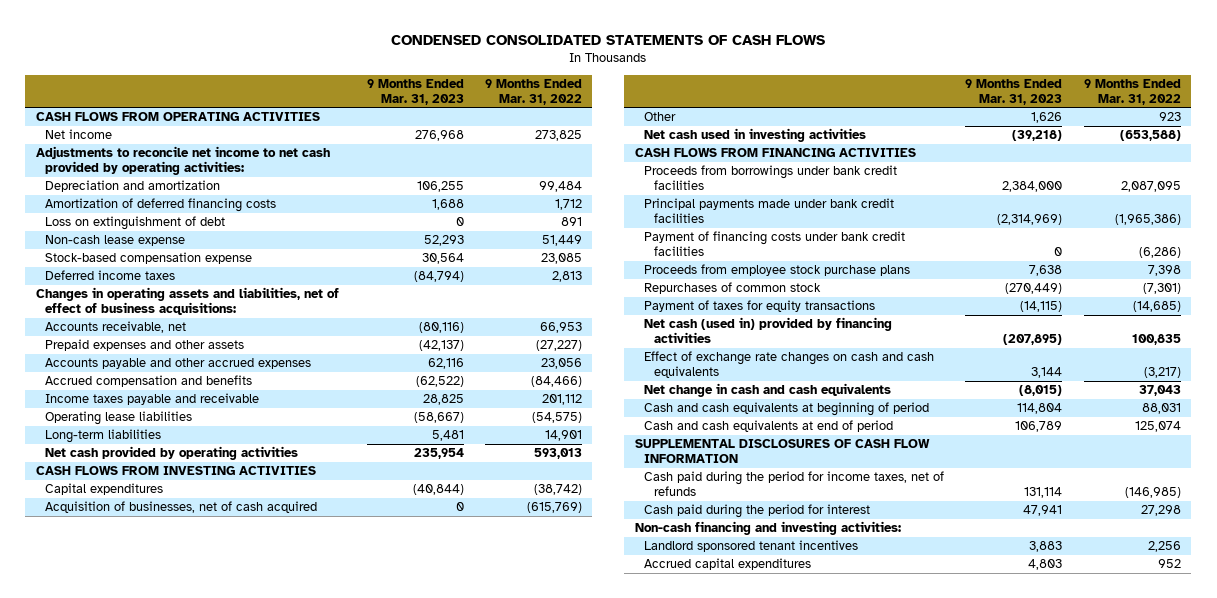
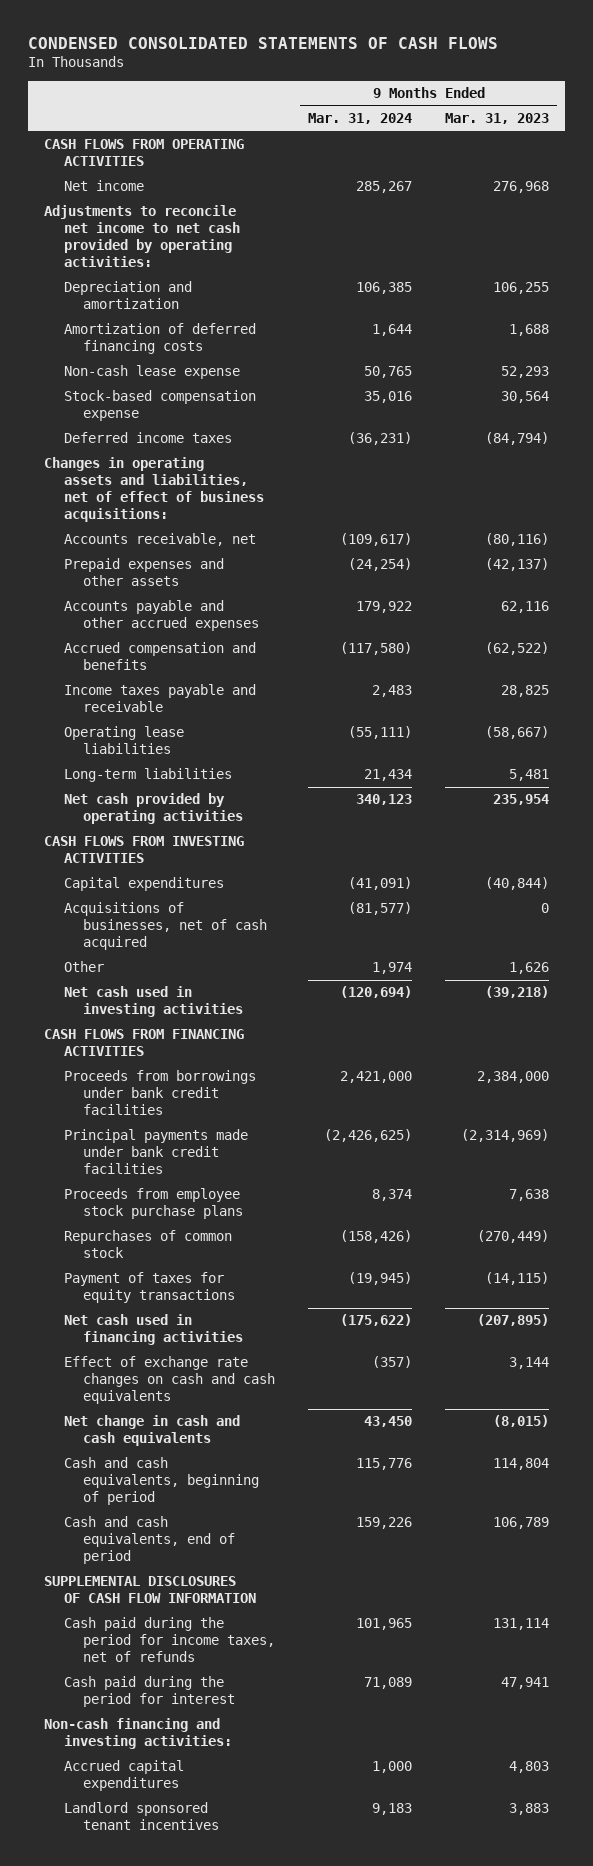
[484,78,582,105] 9 Months Ended Mar. 31, 2022 -> none
none -> [308,113,413,125] Mar. 31, 2024
[45,216,226,231] Loss on extinguishment of debt -> none
[45,501,318,514] Acquisition of businesses, net of cash acquired -> [63,902,268,951] Acquisitions of businesses, net of cash acquired
[644,231,906,257] Payment of financing costs under bank credit facilities -> none
[644,317,893,344] Net cash (used in) provided by financing activities -> [63,1314,244,1346] Net cash used in financing activities
[644,402,930,417] Cash and cash equivalents at beginning of period -> [63,1457,260,1506] Cash and cash equivalents, beginning of period
[644,420,894,433] Cash and cash equivalents at end of period -> [63,1516,236,1565] Cash and cash equivalents, end of period
[644,540,859,553] Landlord sponsored tenant incentives -> [63,1802,220,1831] Landlord sponsored tenant incentives

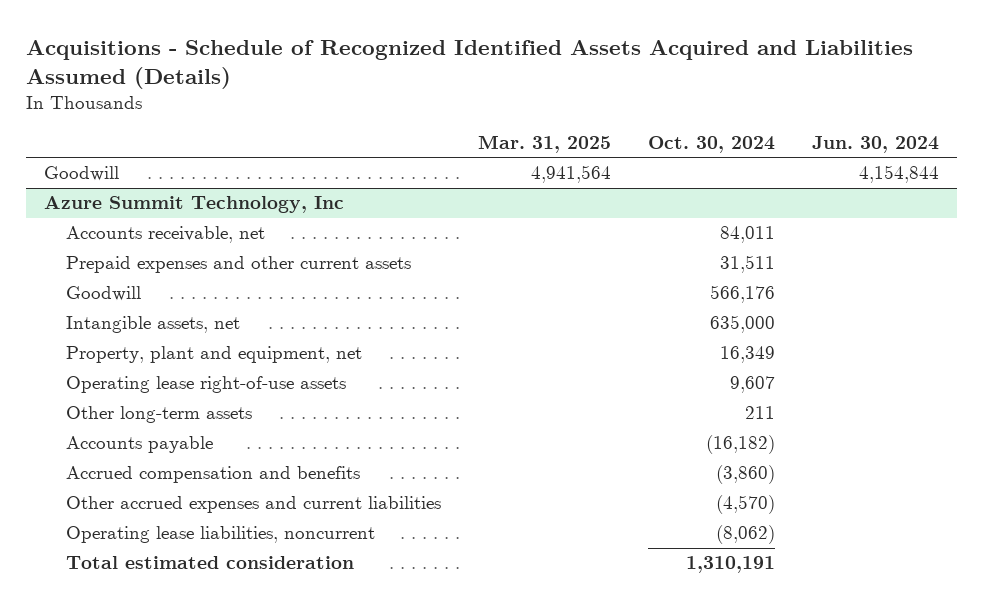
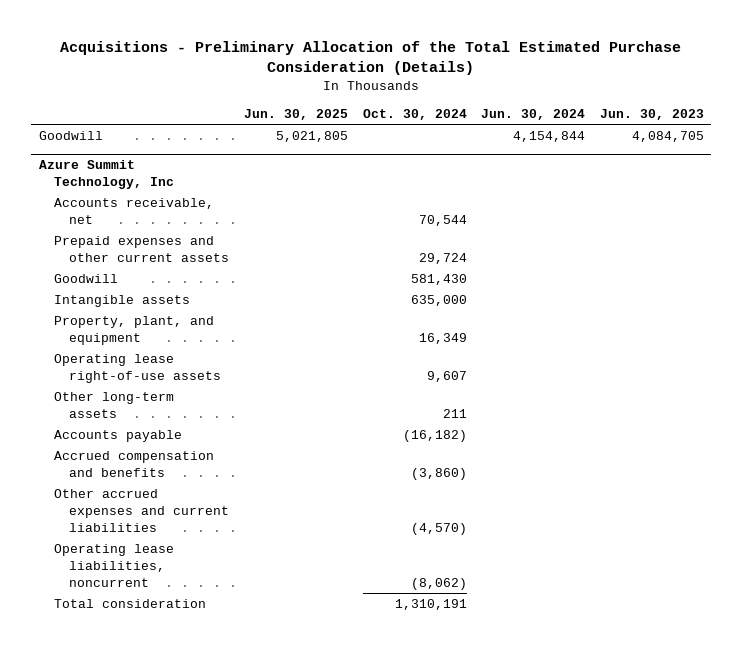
[25,39,913,89] Acquisitions - Schedule of Recognized Identified Assets Acquired and Liabilities Assumed (Details) -> [60,40,682,76] Acquisitions - Preliminary Allocation of the Total Estimated Purchase Consideration (Details)
[478,134,612,153] Mar. 31, 2025 -> none
none -> [243,109,348,121] Jun. 30, 2025
none -> [599,109,704,121] Jun. 30, 2023
[719,226,775,244] 84,011 -> [418,214,467,226] 70,544
[719,255,775,274] 31,511 -> [418,252,467,264] 29,724
[709,285,775,304] 566,176 -> [410,273,467,285] 581,430
[66,316,241,334] Intangible assets, net -> [53,294,190,307] Intangible assets
[66,346,363,364] Property, plant and equipment, net -> [53,315,214,345] Property, plant, and equipment
[66,556,355,570] Total estimated consideration -> [53,598,206,608] Total consideration

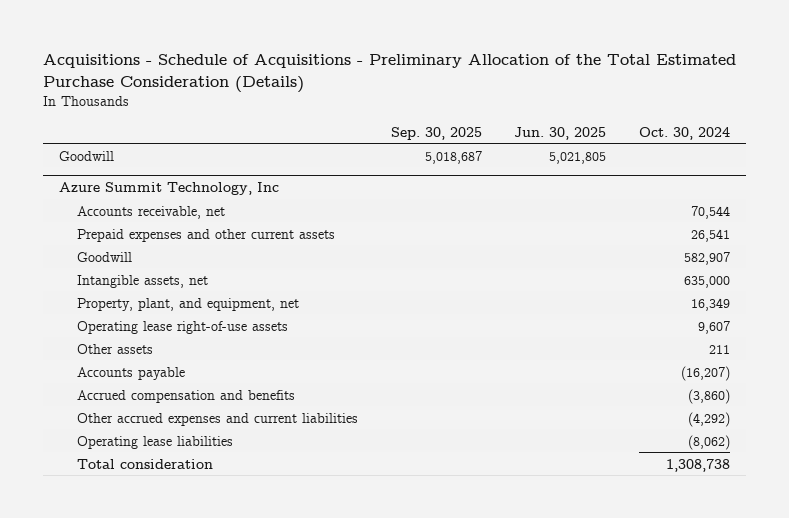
[60,40,682,76] Acquisitions - Preliminary Allocation of the Total Estimated Purchase Consideration (Details) -> [43,54,737,93] Acquisitions - Schedule of Acquisitions - Preliminary Allocation of the Total Estimated Purchase Consideration (Details)
[481,109,586,121] Jun. 30, 2024 -> none
[599,109,704,121] Jun. 30, 2023 -> none
none -> [390,126,482,140] Sep. 30, 2025
[418,252,467,264] 29,724 -> [690,228,730,242] 26,541
[410,273,467,285] 581,430 -> [683,251,730,265] 582,907
[53,294,190,307] Intangible assets -> [77,274,209,288] Intangible assets, net
[53,315,214,345] Property, plant, and equipment -> [77,297,300,311] Property, plant, and equipment, net
[53,391,174,418] Other long-term assets -> [77,343,154,354] Other assets
[402,429,467,442] (16,182) -> [680,365,730,381] (16,207)
[410,522,467,535] (4,570) -> [687,411,730,427] (4,292)
[53,543,174,587] Operating lease liabilities, noncurrent -> [77,435,234,449] Operating lease liabilities
[394,598,467,610] 1,310,191 -> [665,458,730,472] 1,308,738

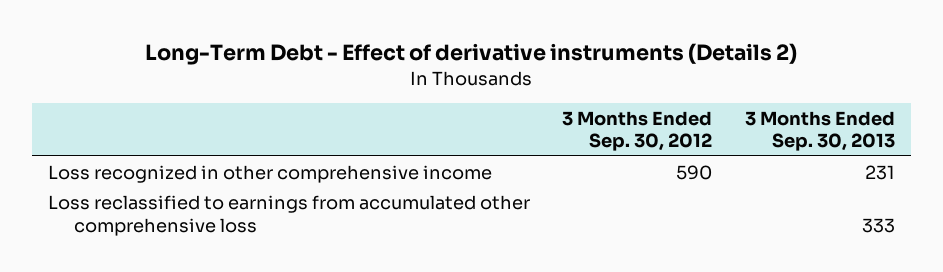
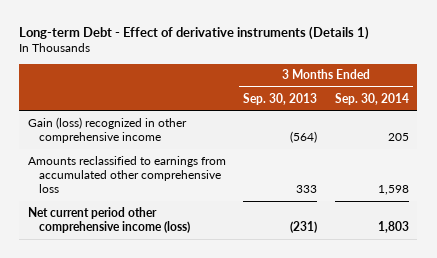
[145,43,798,66] Long-Term Debt - Effect of derivative instruments (Details 2) -> [19,26,370,41] Long-term Debt - Effect of derivative instruments (Details 1)
[562,110,713,152] 3 Months Ended Sep. 30, 2012 -> none
none -> [334,92,409,105] Sep. 30, 2014
[48,164,493,183] Loss recognized in other comprehensive income -> [28,116,188,144] Gain (loss) recognized in other comprehensive income
[864,164,895,180] 231 -> [290,131,318,144] (564)
[48,194,531,236] Loss reclassified to earnings from accumulated other comprehensive loss -> [28,155,227,194] Amounts reclassified to earnings from accumulated other comprehensive loss
none -> [28,206,190,234] Net current period other comprehensive income (loss)

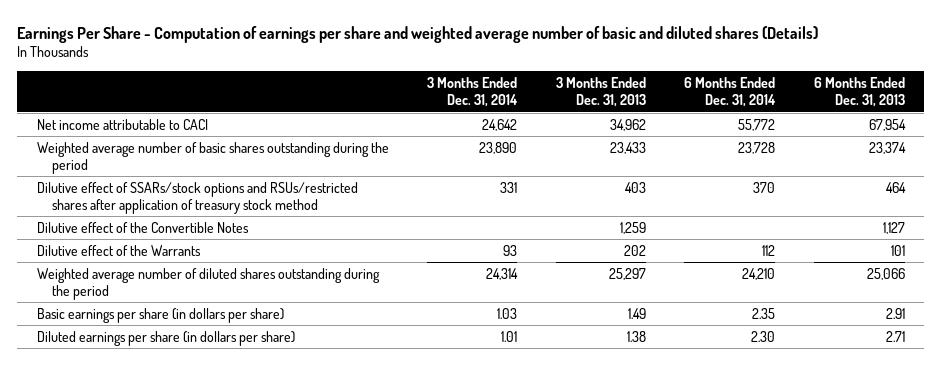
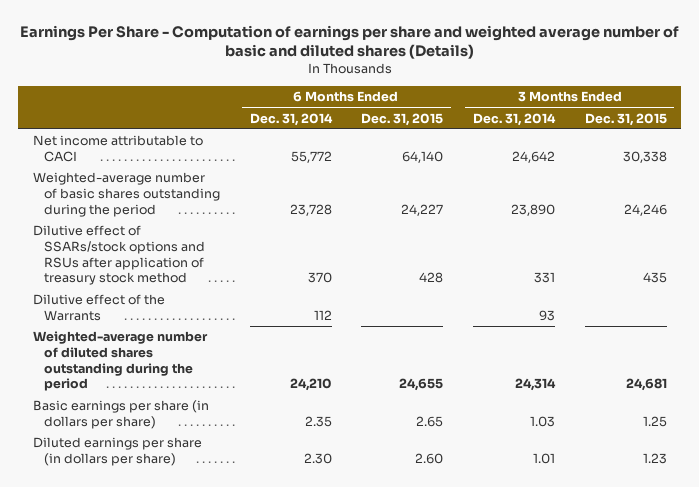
[555,76,646,108] 3 Months Ended Dec. 31, 2013 -> none
[813,76,905,108] 6 Months Ended Dec. 31, 2013 -> none
none -> [361,112,444,126] Dec. 31, 2015
none -> [584,112,667,126] Dec. 31, 2015
[36,221,249,233] Dilutive effect of the Convertible Notes -> none
[36,141,389,174] Weighted average number of basic shares outstanding during the period -> [32,172,220,217] Weighted-average number of basic shares outstanding during the period
[36,181,358,214] Dilutive effect of SSARs/stock options and RSUs/restricted shares after application of treasury stock method -> [32,225,205,286] Dilutive effect of SSARs/stock options and RSUs after application of treasury stock method
[36,267,380,300] Weighted average number of diluted shares outstanding during the period -> [32,331,208,392] Weighted-average number of diluted shares outstanding during the period

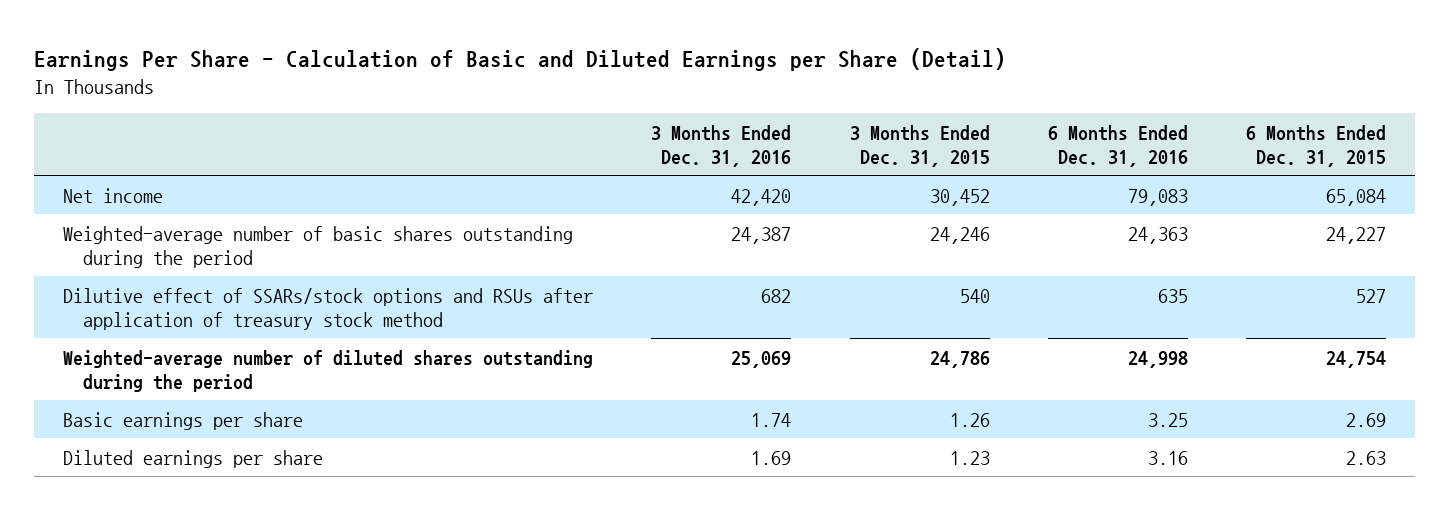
[19,25,679,60] Earnings Per Share - Computation of earnings per share and weighted average number of basic and diluted shares (Details) -> [34,47,1007,71] Earnings Per Share - Calculation of Basic and Diluted Earnings per Share (Detail)
[249,112,333,126] Dec. 31, 2014 -> none
[472,112,556,126] Dec. 31, 2014 -> none
none -> [651,124,792,167] 3 Months Ended Dec. 31, 2016
none -> [1047,124,1188,167] 6 Months Ended Dec. 31, 2016
[32,135,203,163] Net income attributable to CACI -> [63,187,164,203] Net income
[402,151,444,164] 64,140 -> [1325,188,1386,206] 65,084
[622,151,667,164] 30,338 -> [929,188,990,206] 30,452
[32,294,165,322] Dilutive effect of the Warrants -> none
[419,272,444,284] 428 -> [1355,288,1386,303] 527
[642,272,667,284] 435 -> [959,288,990,303] 540
[399,378,444,392] 24,655 -> [1325,350,1386,368] 24,754
[625,378,667,392] 24,681 -> [929,350,990,368] 24,786
[32,400,209,430] Basic earnings per share (in dollars per share) -> [63,411,304,430] Basic earnings per share
[416,416,444,428] 2.65 -> [1345,412,1386,427] 2.69
[642,416,667,428] 1.25 -> [949,412,990,427] 1.26
[32,437,202,467] Diluted earnings per share (in dollars per share) -> [63,449,324,468] Diluted earnings per share
[415,453,444,465] 2.60 -> [1345,450,1386,465] 2.63

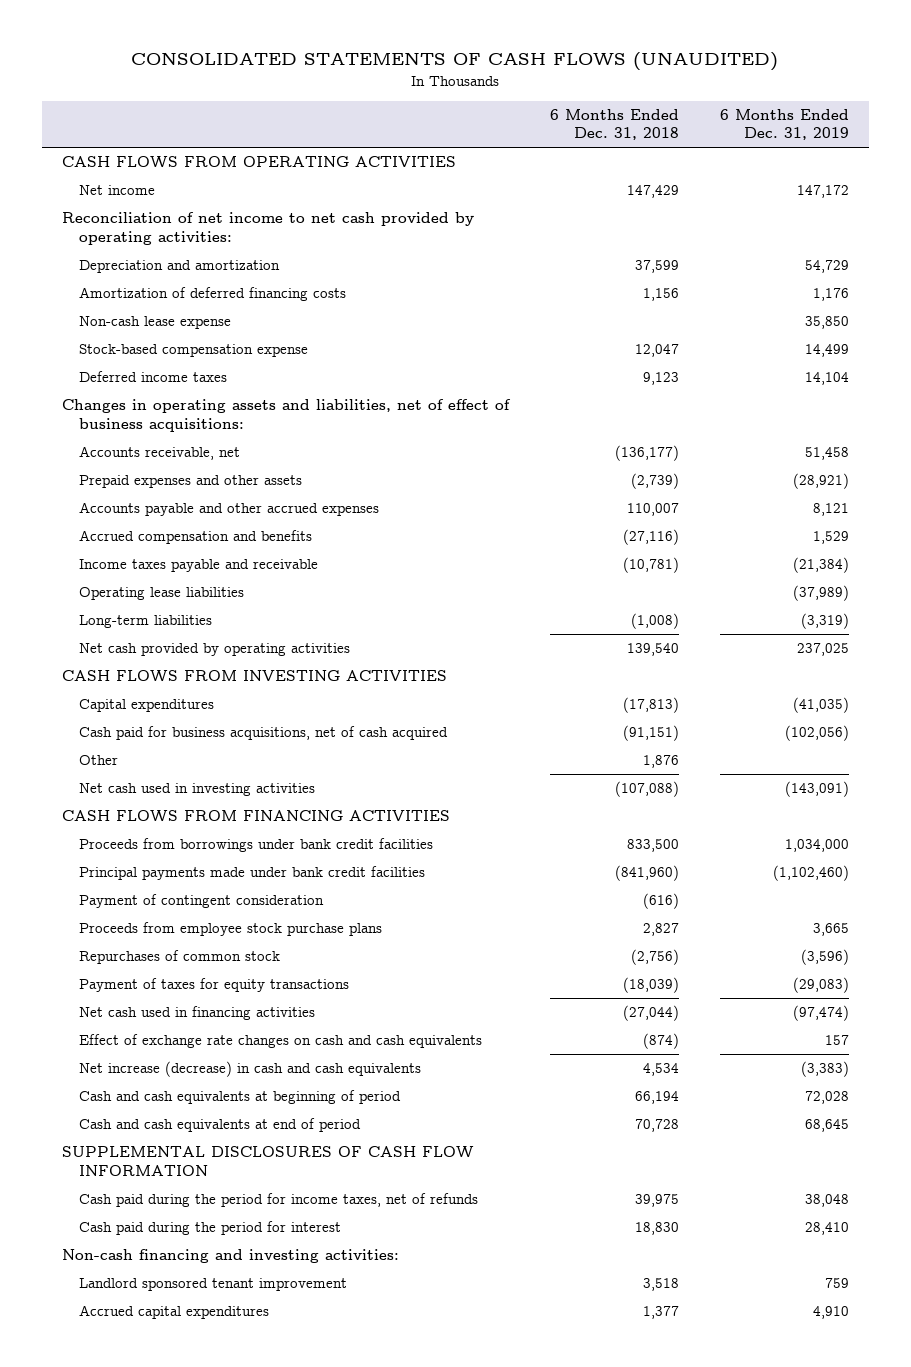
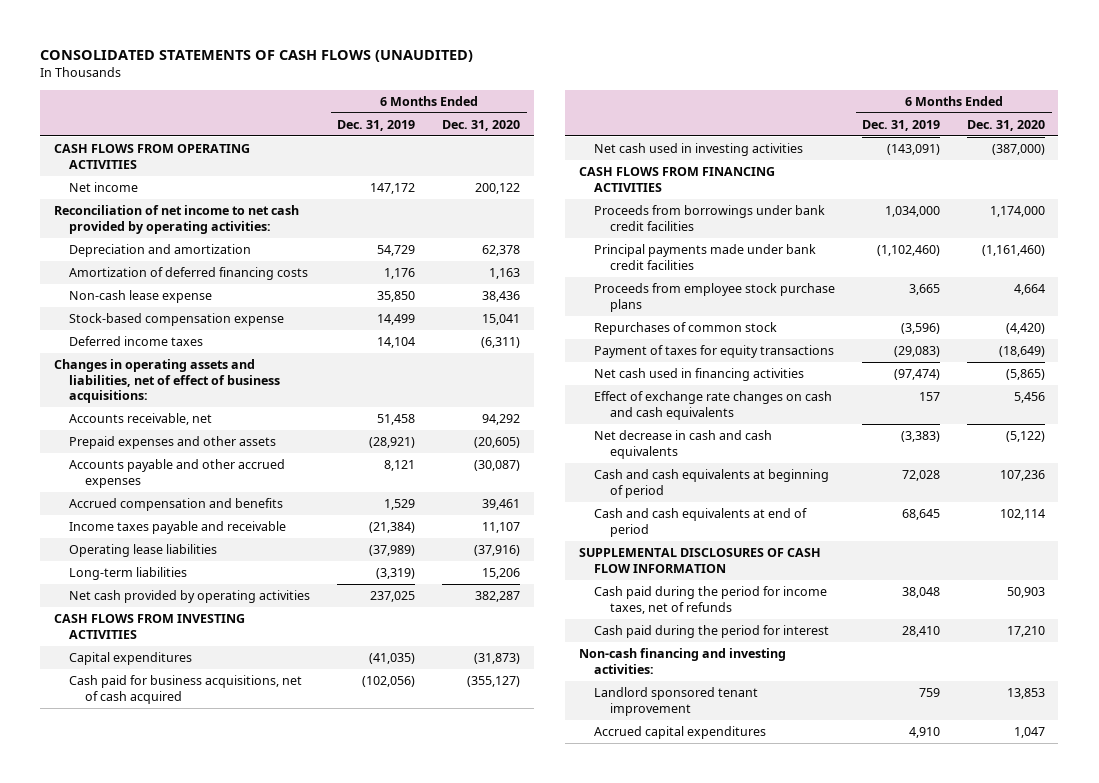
[549,109,679,141] 6 Months Ended Dec. 31, 2018 -> none
none -> [442,119,521,131] Dec. 31, 2020
[79,755,119,766] Other -> none
[79,894,325,909] Payment of contingent consideration -> none
[79,1061,422,1078] Net increase (decrease) in cash and cash equivalents -> [594,430,773,459] Net decrease in cash and cash equivalents

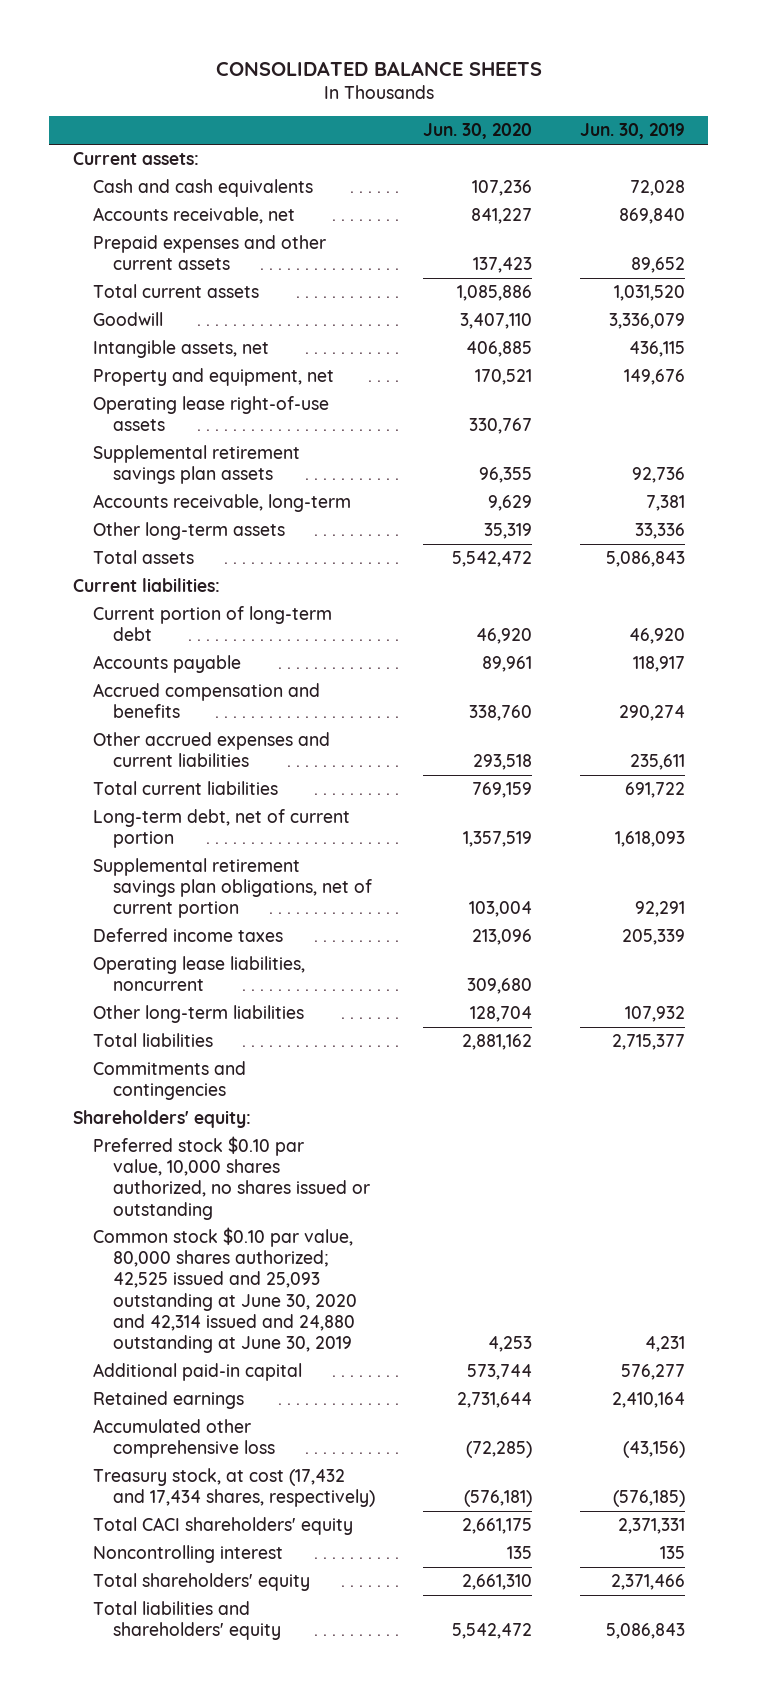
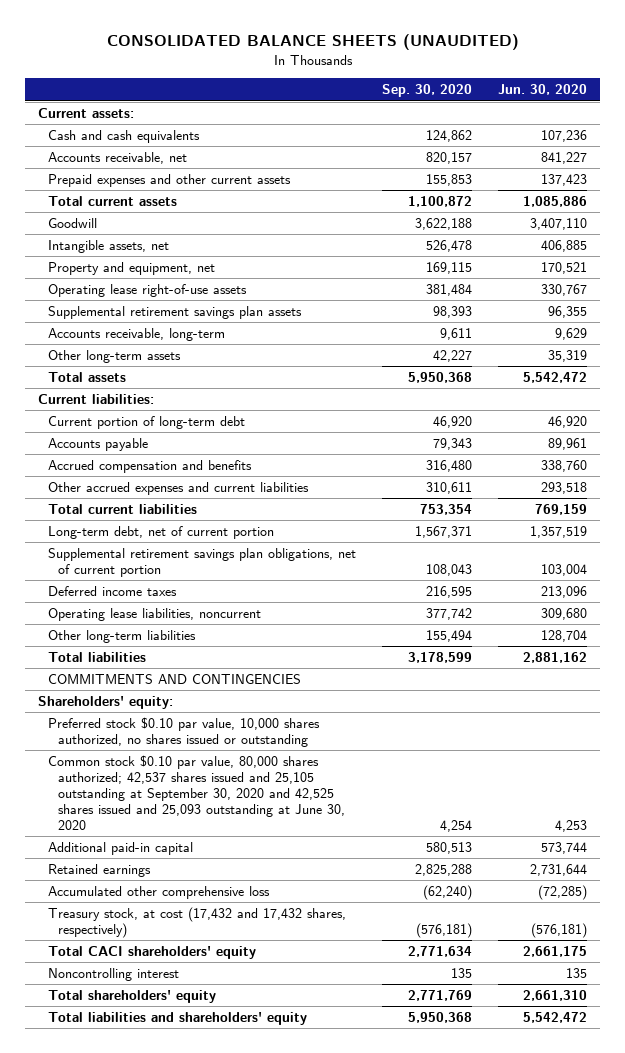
[215,60,542,76] CONSOLIDATED BALANCE SHEETS -> [106,34,519,51] CONSOLIDATED BALANCE SHEETS (UNAUDITED)
[579,123,685,140] Jun. 30, 2019 -> none
none -> [381,84,472,98] Sep. 30, 2020
[93,1061,247,1101] Commitments and contingencies -> [47,673,301,684] COMMITMENTS AND CONTINGENCIES
[93,1227,358,1354] Common stock $0.10 par value, 80,000 shares authorized; 42,525 issued and 25,093 outstanding at June 30, 2020 and 42,314 issued and 24,880 outstanding at June 30, 2019 -> [47,754,345,830] Common stock $0.10 par value, 80,000 shares authorized; 42,537 shares issued and 25,105 outstanding at September 30, 2020 and 42,525 shares issued and 25,093 outstanding at June 30, 2020
[93,1468,376,1508] Treasury stock, at cost (17,432 and 17,434 shares, respectively) -> [47,906,346,938] Treasury stock, at cost (17,432 and 17,432 shares, respectively)

